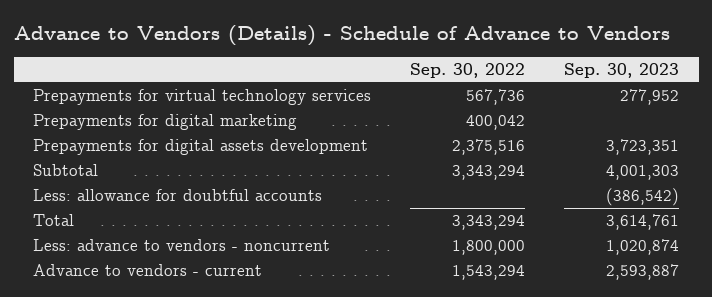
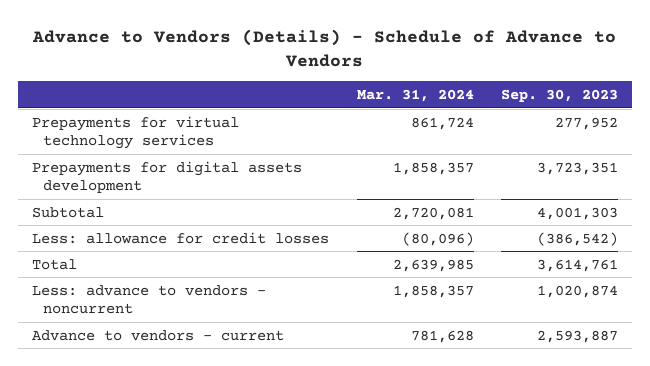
[410,63,526,79] Sep. 30, 2022 -> none
none -> [356,89,474,103] Mar. 31, 2024
[33,114,298,131] Prepayments for digital marketing -> none
[33,189,323,202] Less: allowance for doubtful accounts -> [31,231,329,244] Less: allowance for credit losses

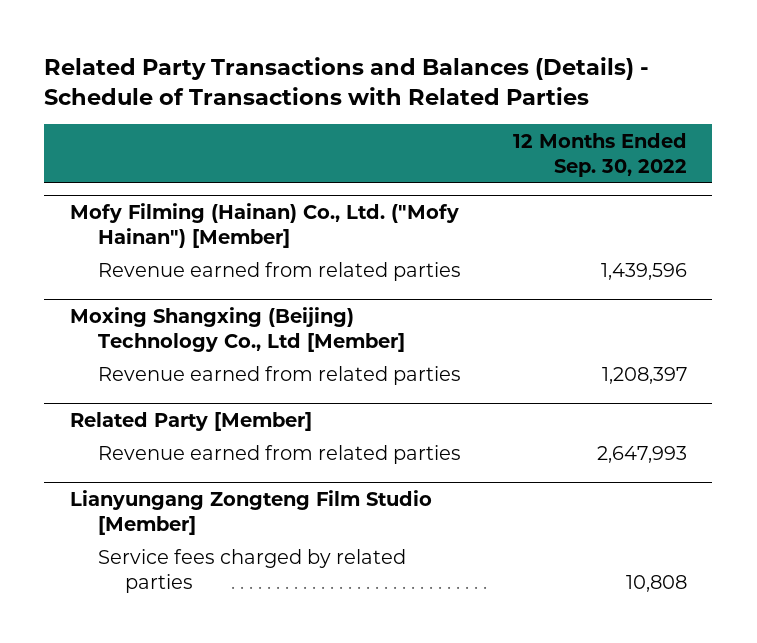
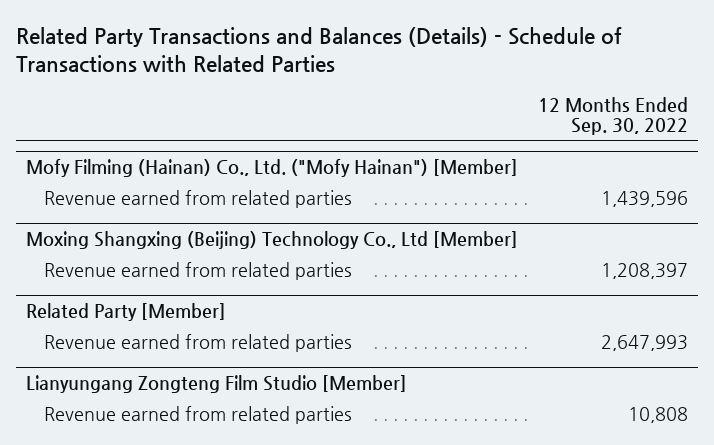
[97,549,406,594] Service fees charged by related parties -> [44,405,353,424] Revenue earned from related parties

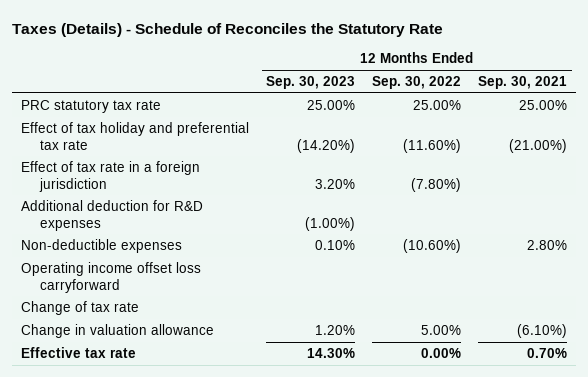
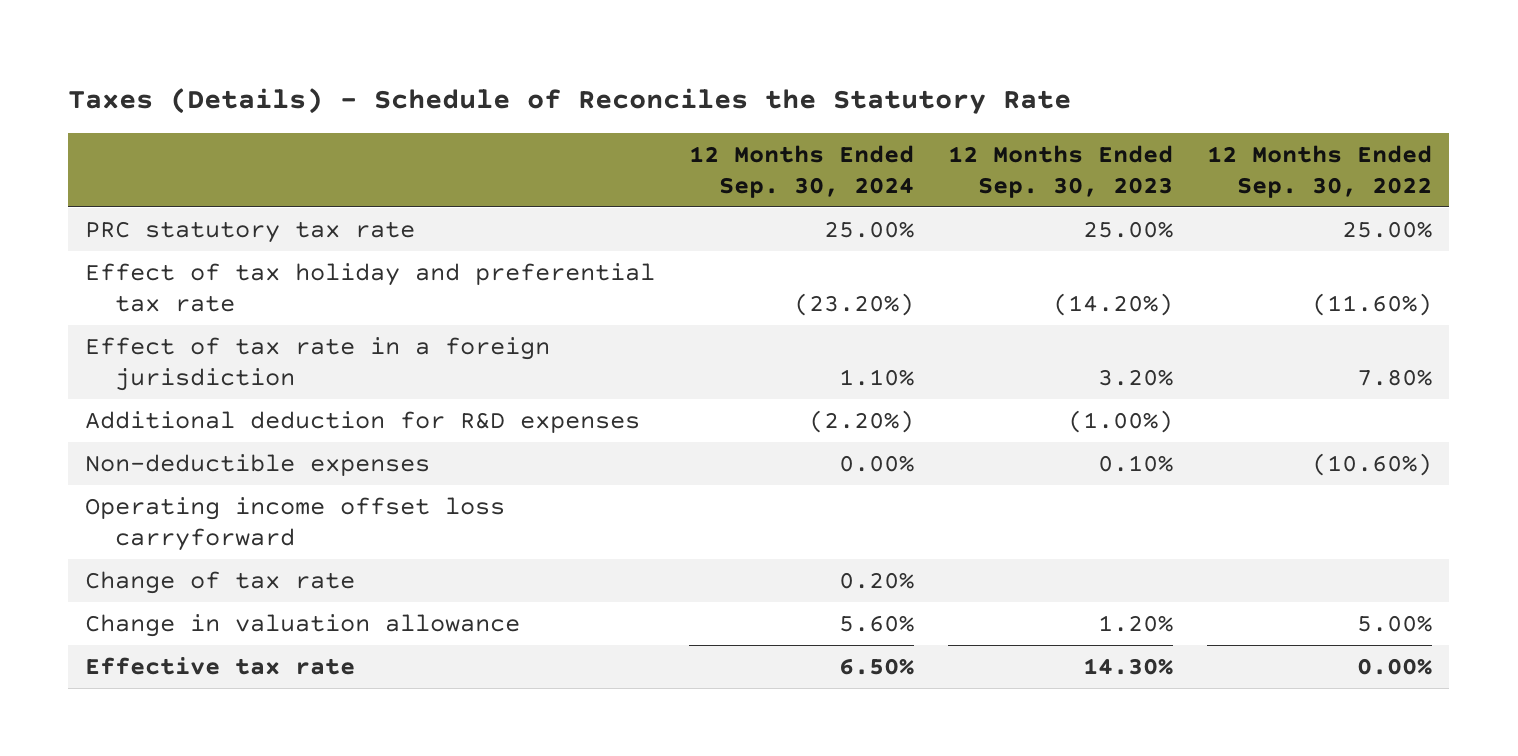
[478,76,568,90] Sep. 30, 2021 -> none
none -> [689,145,915,198] 12 Months Ended Sep. 30, 2024
[411,177,462,192] (7.80%) -> [1357,368,1433,386] 7.80%

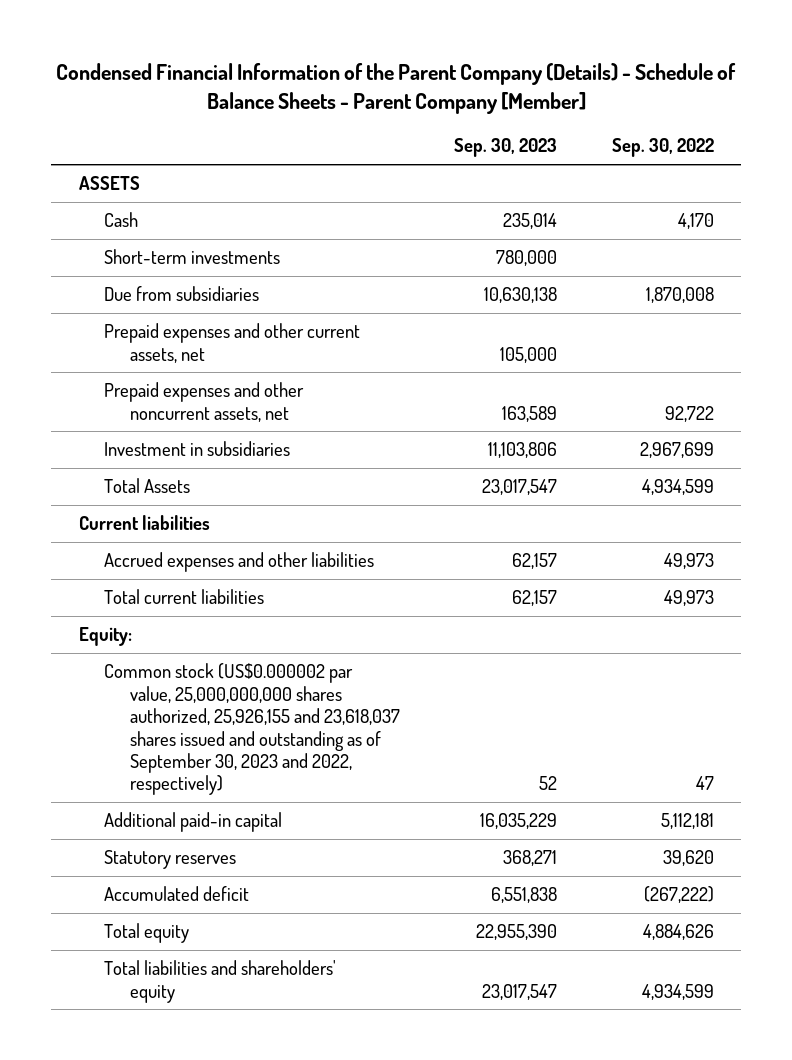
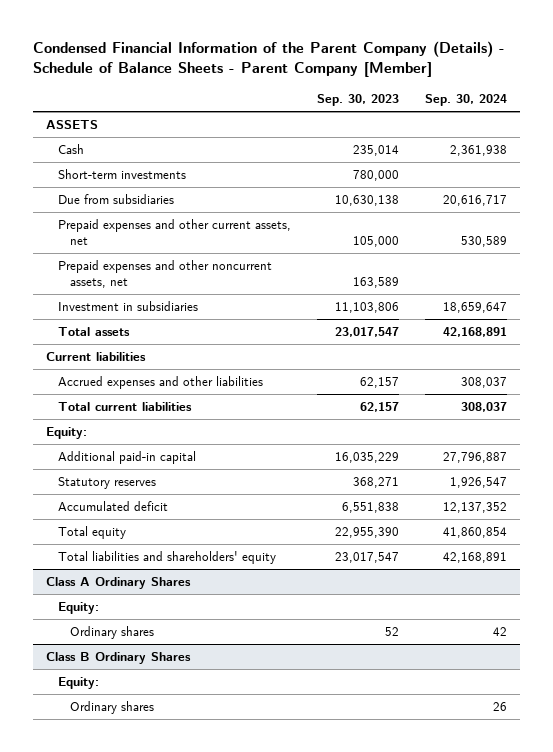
[611,138,714,158] Sep. 30, 2022 -> none
none -> [424,93,507,106] Sep. 30, 2024
[104,478,191,494] Total Assets -> [57,327,130,337] Total assets
[104,663,400,796] Common stock (US$0.000002 par value, 25,000,000,000 shares authorized, 25,926,155 and 23,618,037 shares issued and outstanding as of September 30, 2023 and 2022, respectively) -> none
none -> [46,577,192,590] Class A Ordinary Shares
none -> [57,602,99,615] Equity:
none -> [69,626,154,640] Ordinary shares
none -> [46,652,192,665] Class B Ordinary Shares
none -> [57,677,99,690] Equity:
none -> [69,701,154,715] Ordinary shares

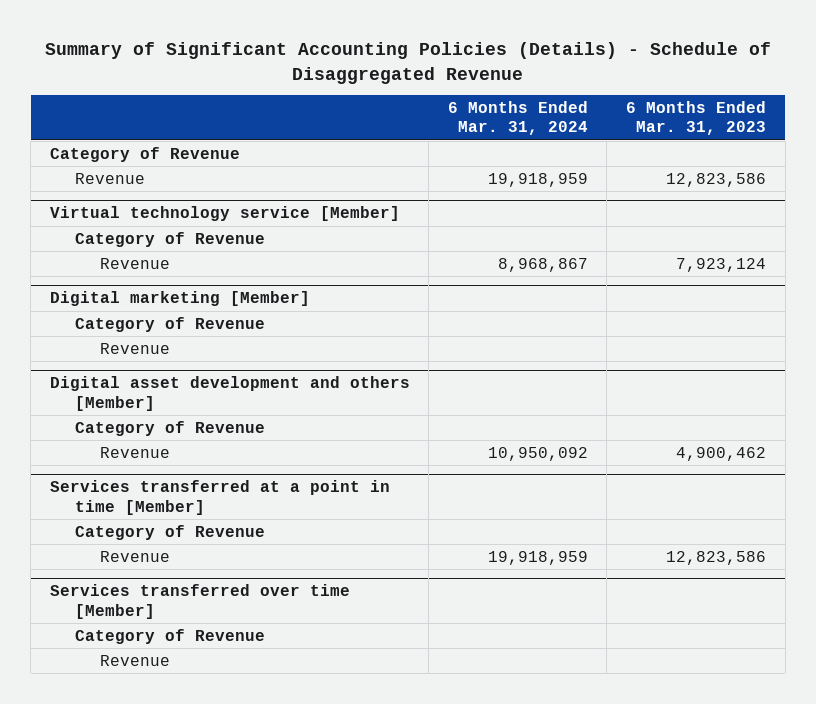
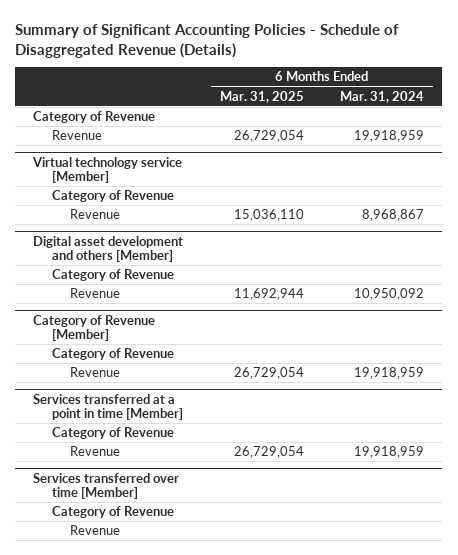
[44,42,771,84] Summary of Significant Accounting Policies (Details) - Schedule of Disaggregated Revenue -> [15,23,400,58] Summary of Significant Accounting Policies - Schedule of Disaggregated Revenue (Details)
[626,101,767,136] 6 Months Ended Mar. 31, 2023 -> none
none -> [219,90,304,103] Mar. 31, 2025
[49,291,310,307] Digital marketing [Member] -> none
[74,316,265,332] Category of Revenue -> none
[100,342,171,354] Revenue -> none
none -> [33,314,156,342] Category of Revenue [Member]
none -> [51,348,174,361] Category of Revenue
none -> [69,367,120,378] Revenue

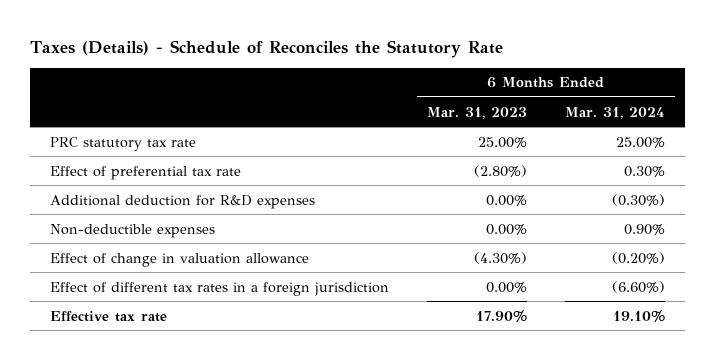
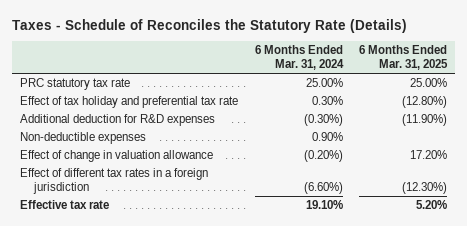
[30,40,504,59] Taxes (Details) - Schedule of Reconciles the Statutory Rate -> [11,18,407,33] Taxes - Schedule of Reconciles the Statutory Rate (Details)
[427,106,528,119] Mar. 31, 2023 -> none
none -> [359,45,449,71] 6 Months Ended Mar. 31, 2025
[49,165,241,180] Effect of preferential tax rate -> [20,96,239,109] Effect of tax holiday and preferential tax rate

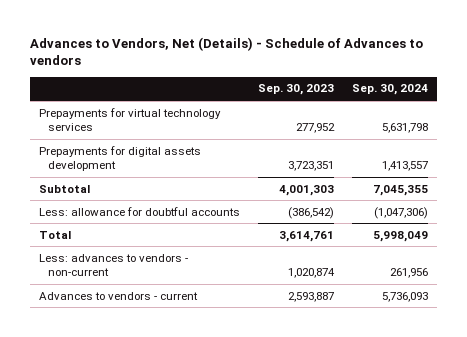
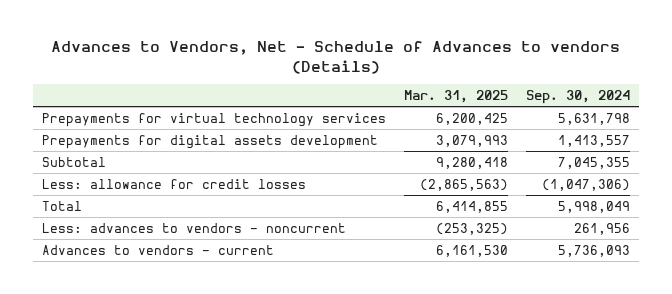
[29,36,423,66] Advances to Vendors, Net (Details) - Schedule of Advances to vendors -> [50,41,620,74] Advances to Vendors, Net - Schedule of Advances to vendors (Details)
[258,84,335,96] Sep. 30, 2023 -> none
none -> [403,90,508,104] Mar. 31, 2025
[38,206,240,216] Less: allowance for doubtful accounts -> [41,178,306,189] Less: allowance for credit losses
[38,253,188,276] Less: advances to vendors - non-current -> [41,222,346,233] Less: advances to vendors - noncurrent

